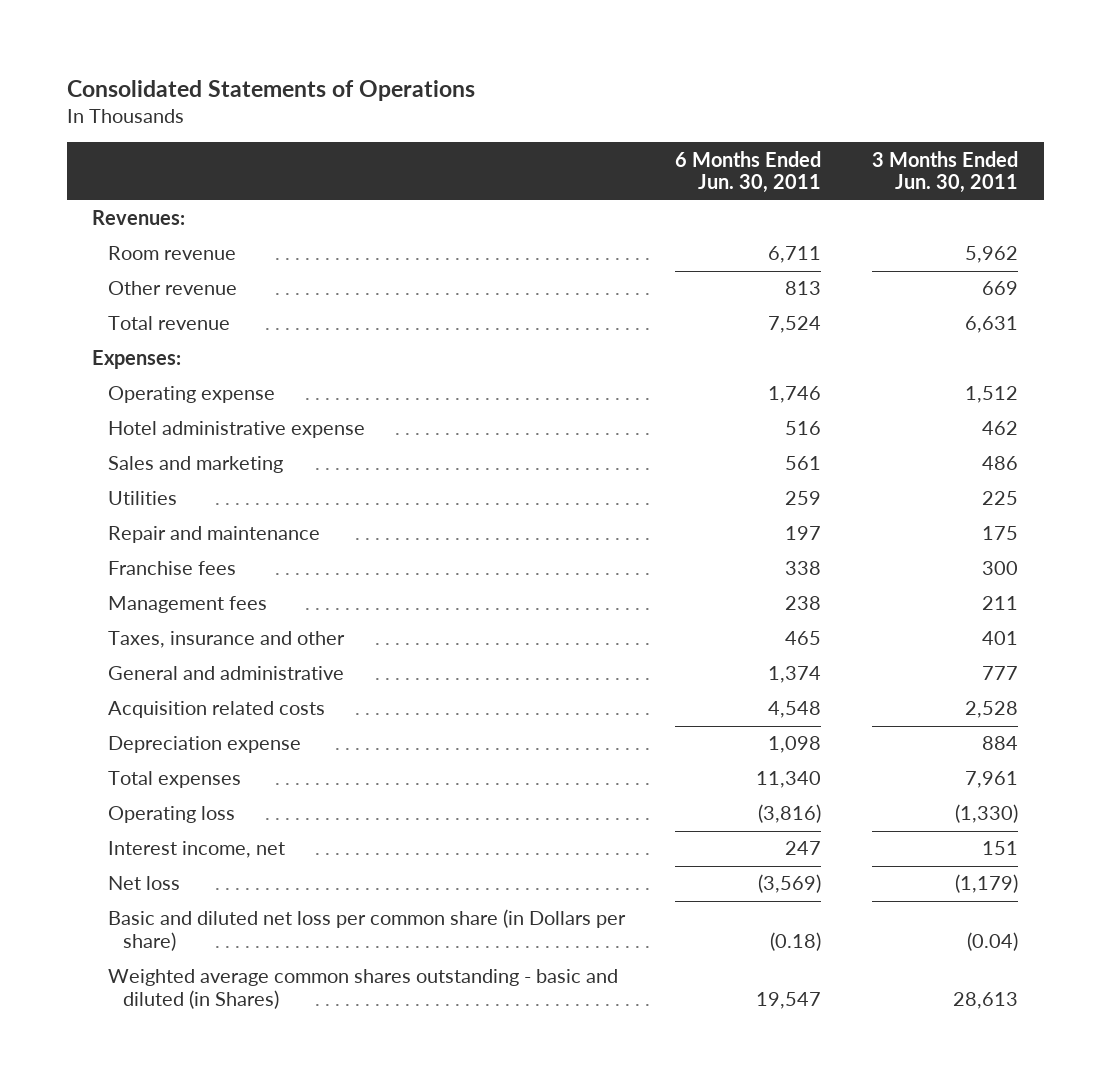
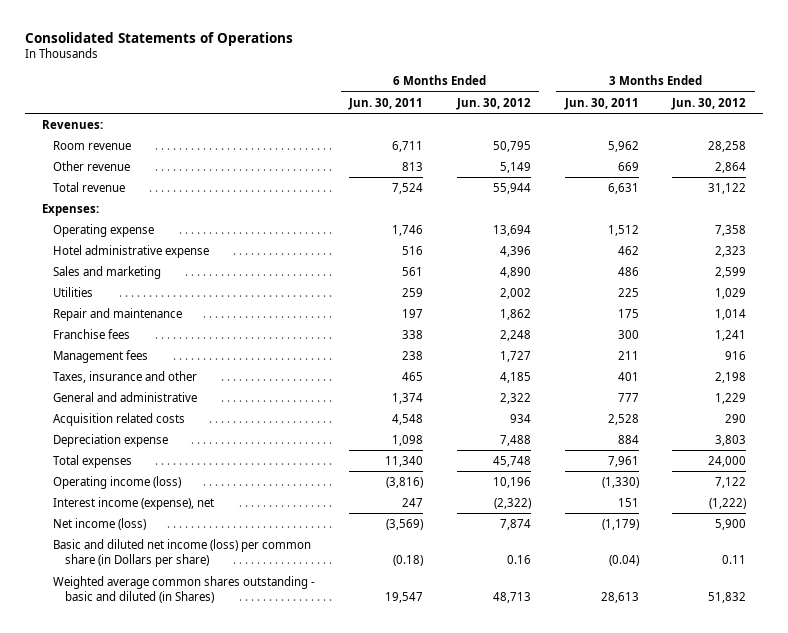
none -> [455,97,531,110] Jun. 30, 2012
none -> [671,97,747,110] Jun. 30, 2012
[107,806,235,824] Operating loss -> [53,475,182,489] Operating income (loss)
[107,841,285,859] Interest income, net -> [53,496,215,510] Interest income (expense), net
[107,876,180,891] Net loss -> [53,517,147,530] Net income (loss)
[107,909,626,952] Basic and diluted net loss per common share (in Dollars per share) -> [53,538,312,568] Basic and diluted net income (loss) per common share (in Dollars per share)

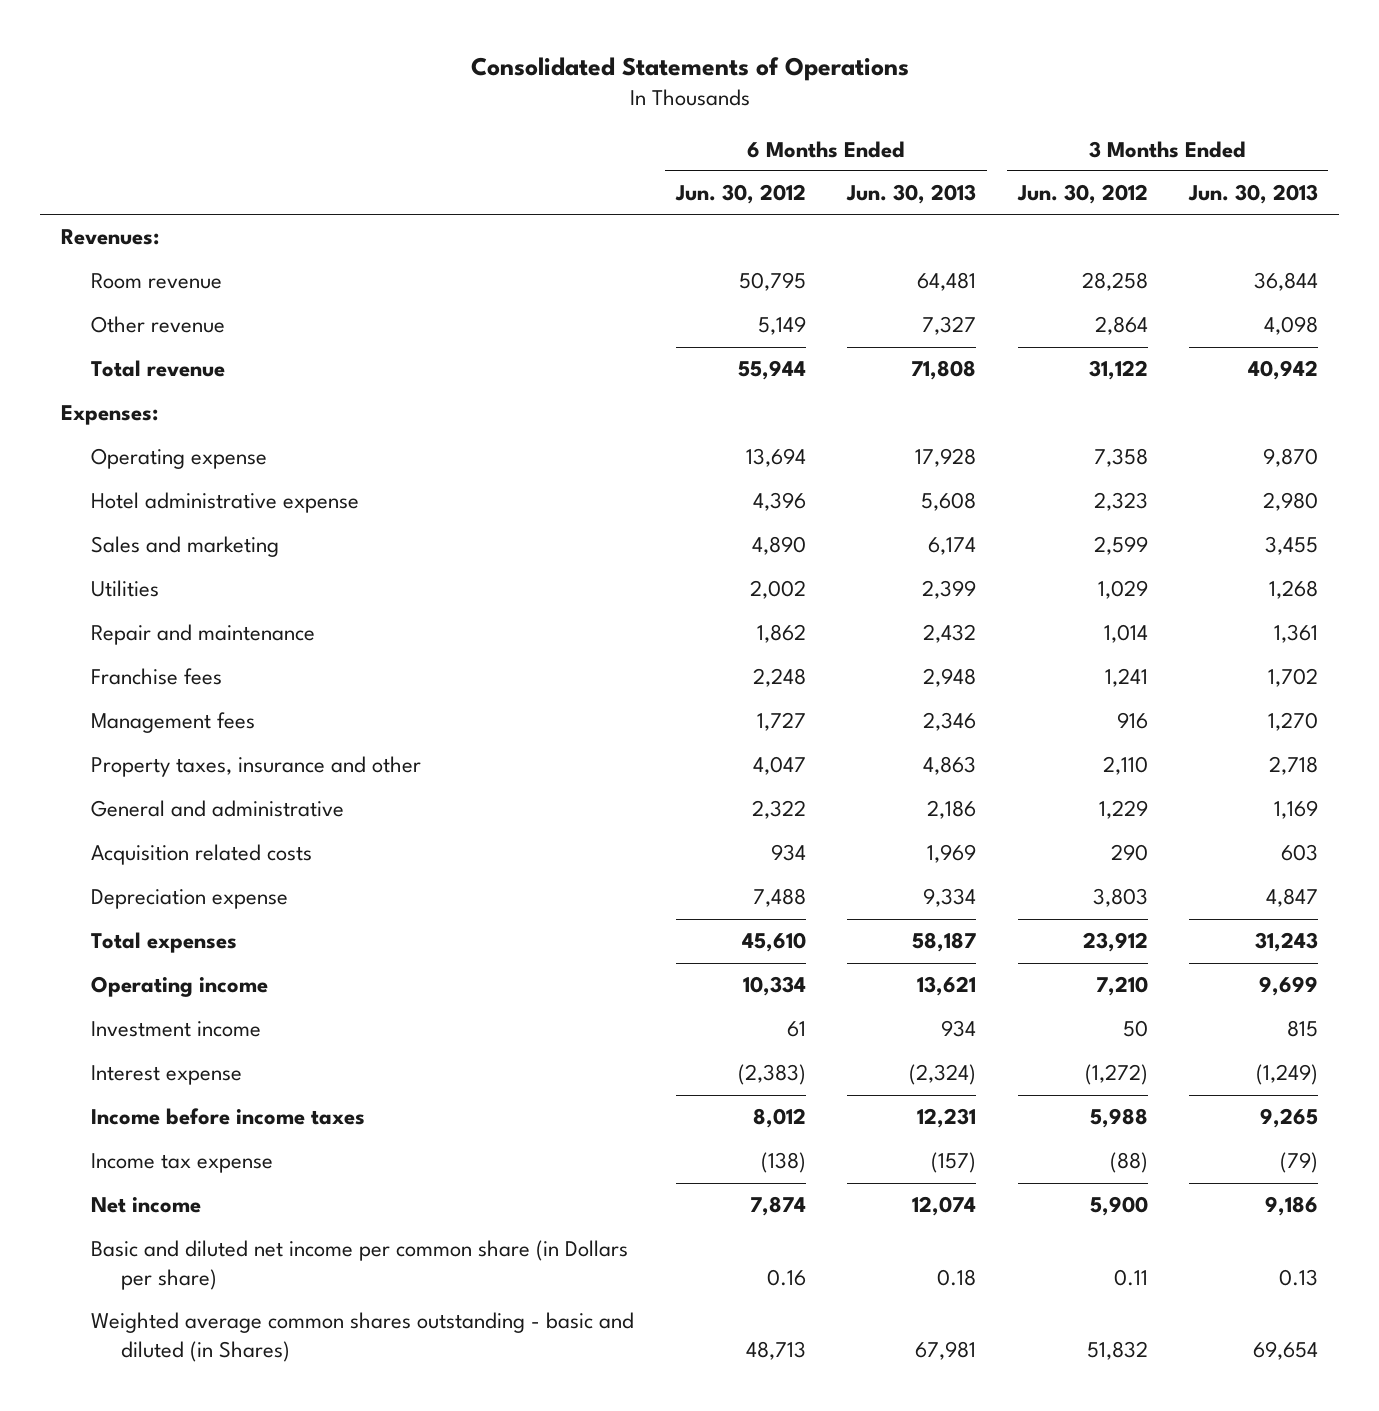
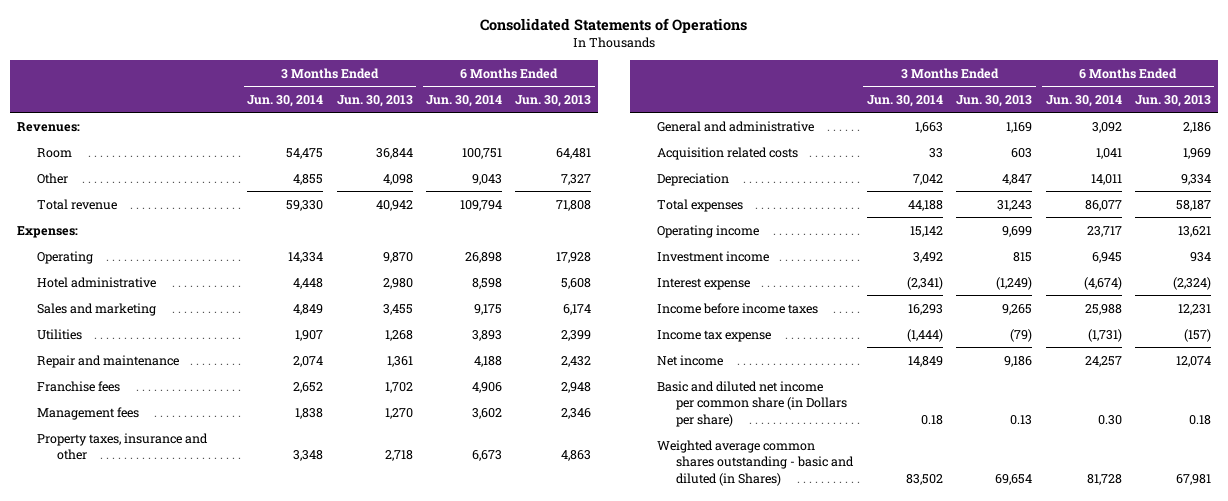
[674,184,806,205] Jun. 30, 2012 -> none
[1016,184,1148,205] Jun. 30, 2012 -> none
none -> [247,94,324,107] Jun. 30, 2014
none -> [426,94,503,107] Jun. 30, 2014
[91,273,223,290] Room revenue -> [36,147,72,158] Room
[91,316,226,334] Other revenue -> [36,172,68,184] Other
[91,448,268,470] Operating expense -> [36,250,93,264] Operating
[91,492,360,514] Hotel administrative expense -> [36,276,156,288] Hotel administrative
[91,889,289,910] Depreciation expense -> [656,172,729,186] Depreciation

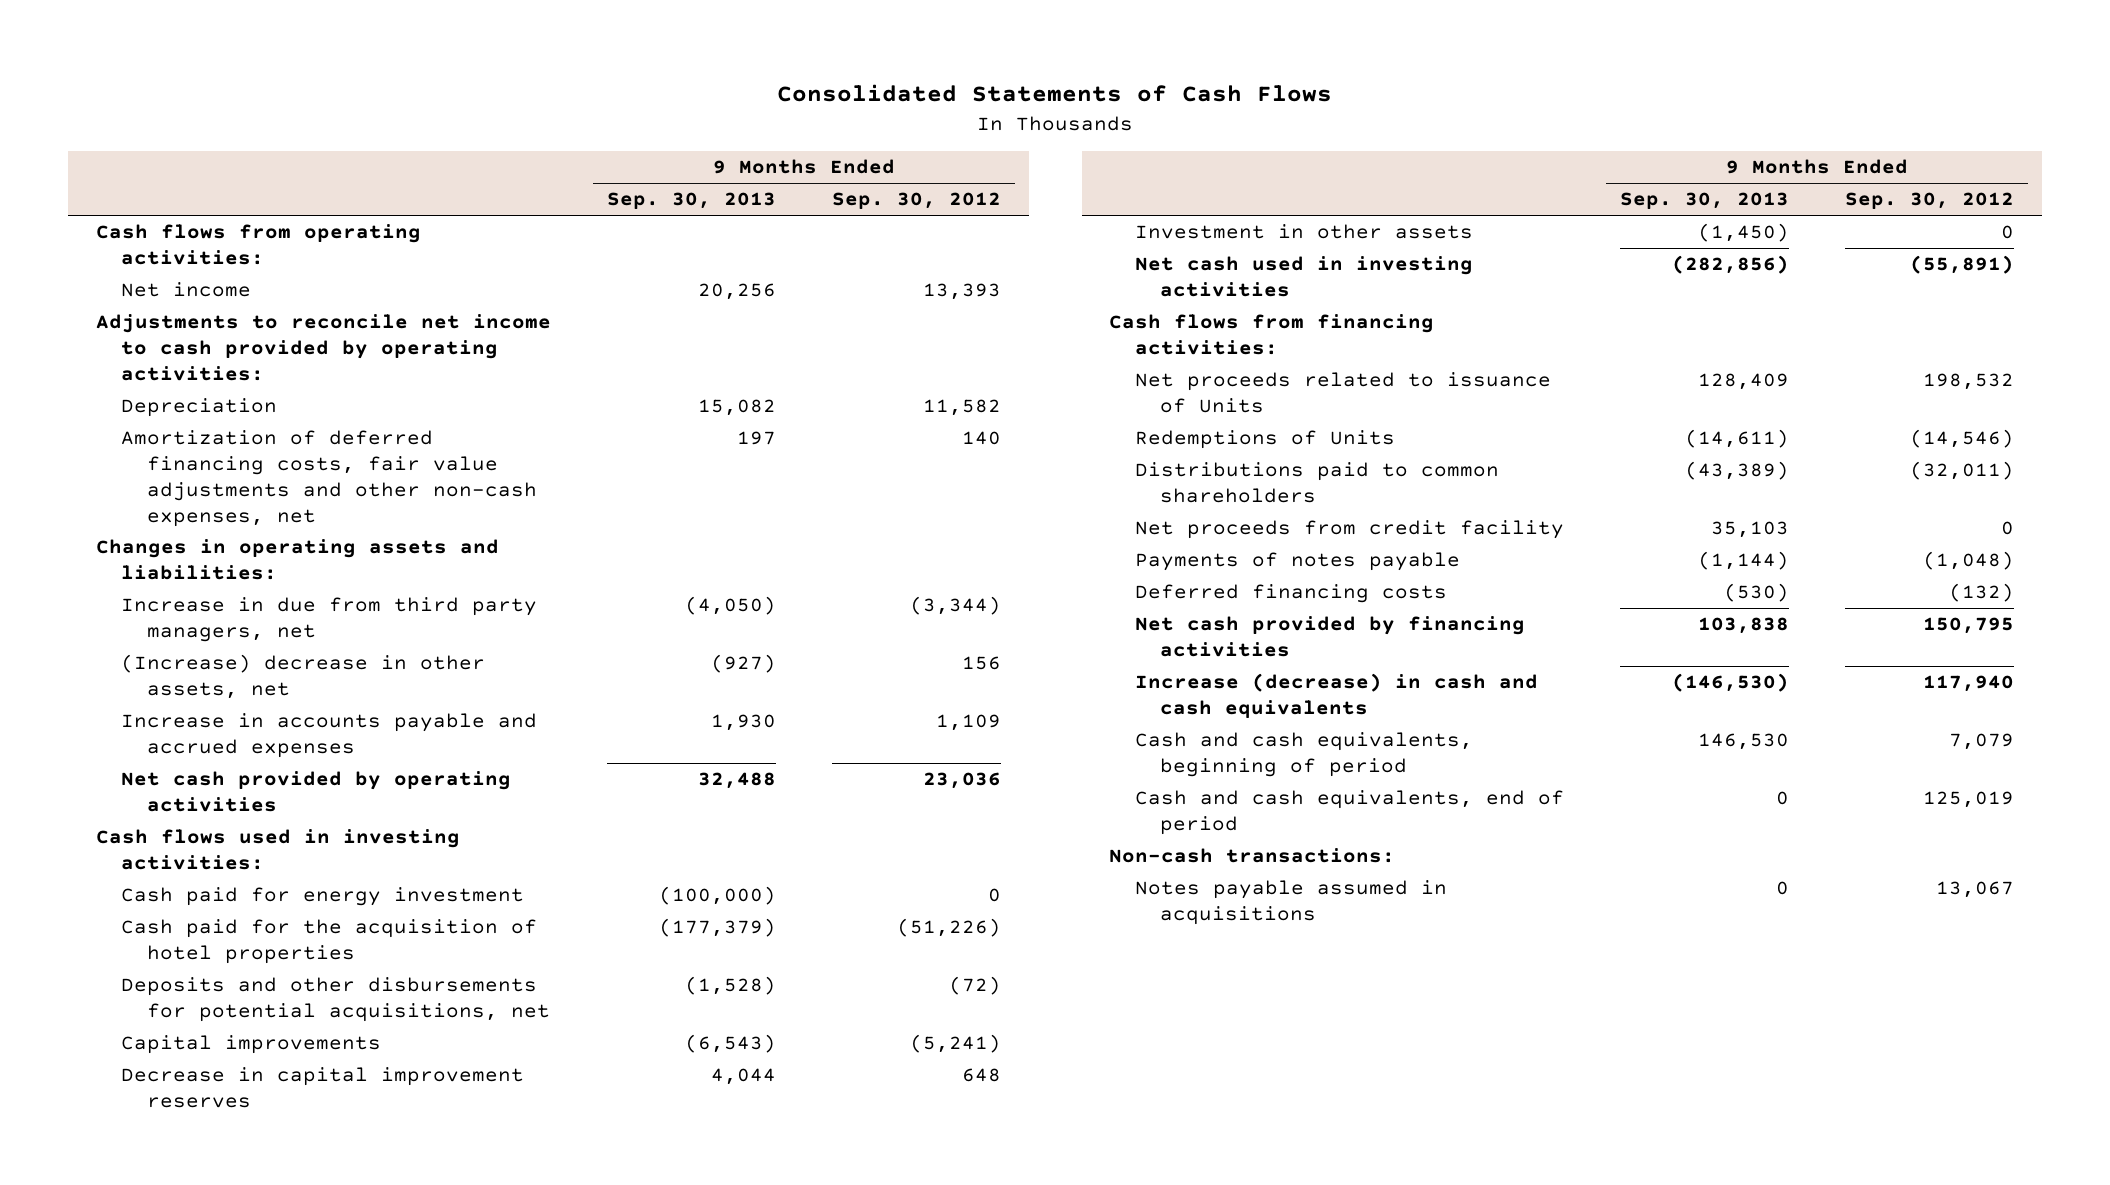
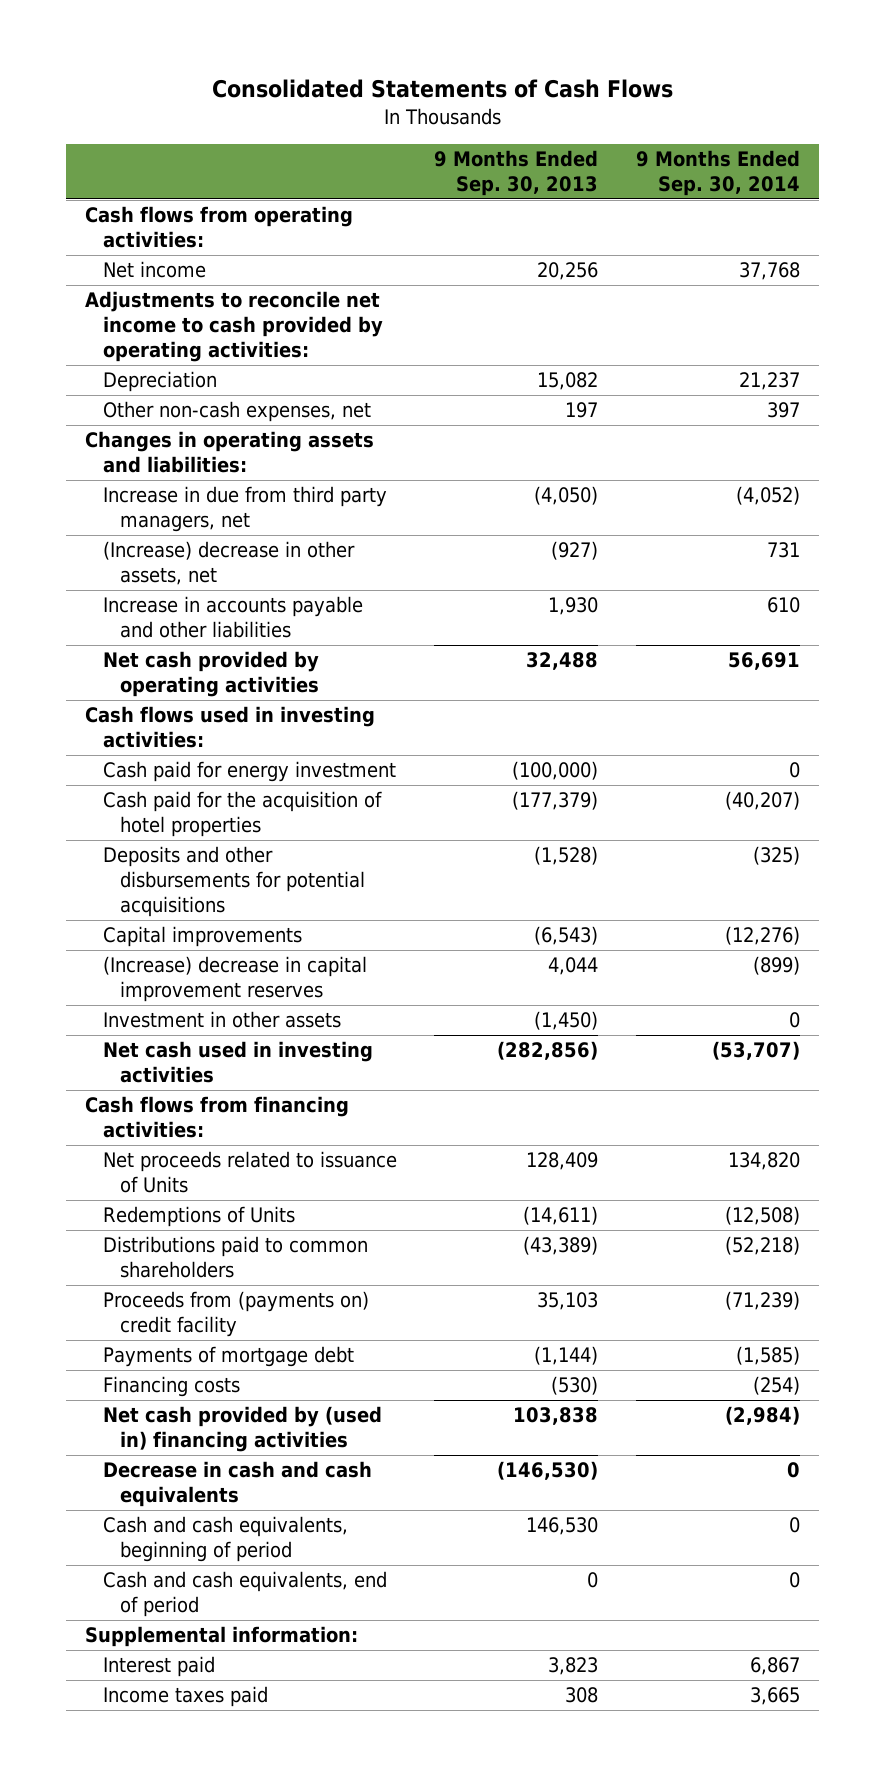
[831,192,1001,210] Sep. 30, 2012 -> none
none -> [636,150,801,196] 9 Months Ended Sep. 30, 2014
[121,430,537,527] Amortization of deferred financing costs, fair value adjustments and other non-cash expenses, net -> [102,401,371,423] Other non-cash expenses, net
[121,713,538,759] Increase in accounts payable and accrued expenses -> [102,596,363,639] Increase in accounts payable and other liabilities
[121,977,550,1023] Deposits and other disbursements for potential acquisitions, net -> [102,846,365,918] Deposits and other disbursements for potential acquisitions
[121,1067,525,1109] Decrease in capital improvement reserves -> [102,956,367,1003] (Increase) decrease in capital improvement reserves
[1134,520,1564,540] Net proceeds from credit facility -> [102,1291,369,1338] Proceeds from (payments on) credit facility
[1134,552,1460,572] Payments of notes payable -> [102,1346,354,1368] Payments of mortgage debt
[1134,584,1447,604] Deferred financing costs -> [102,1376,240,1398] Financing costs
[1134,616,1525,658] Net cash provided by financing activities -> [102,1406,382,1453] Net cash provided by (used in) financing activities
[1134,673,1538,719] Increase (decrease) in cash and cash equivalents -> [102,1461,372,1508] Decrease in cash and cash equivalents
[1109,848,1396,864] Non-cash transactions: -> none
[1134,880,1447,926] Notes payable assumed in acquisitions -> none
none -> [85,1626,359,1648] Supplemental information:
none -> [102,1656,215,1678] Interest paid
none -> [102,1686,268,1708] Income taxes paid

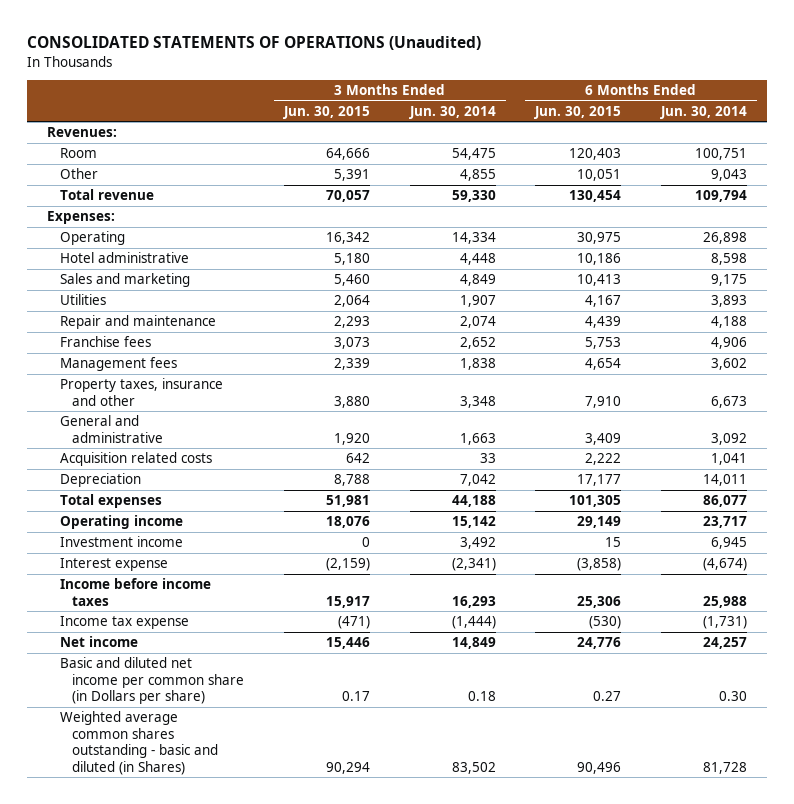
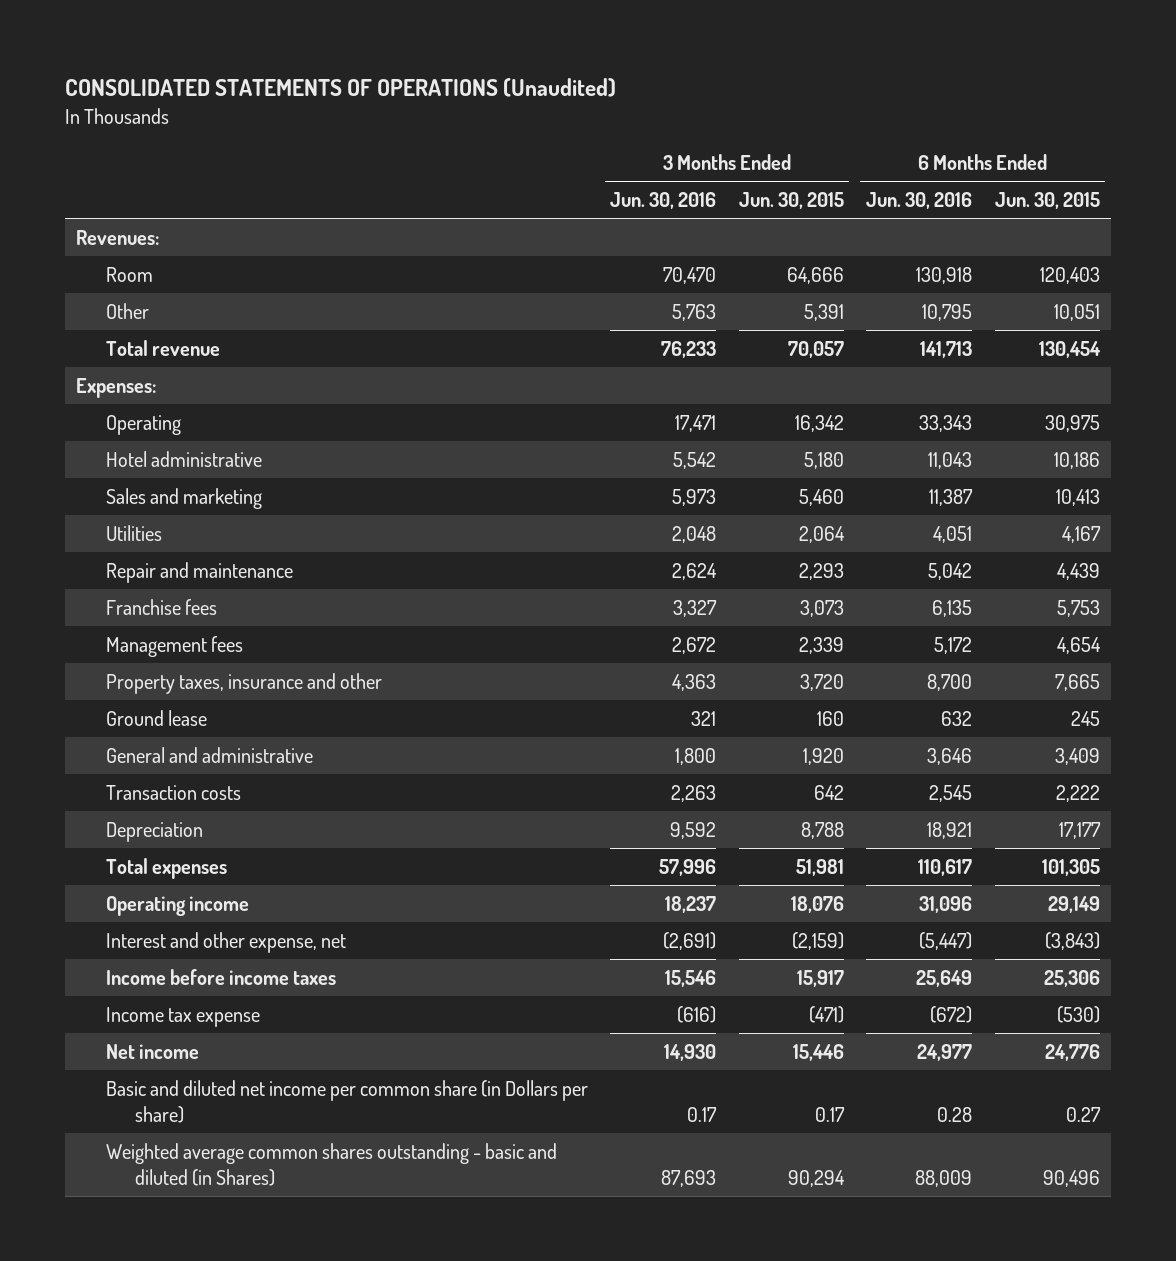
[408,105,496,119] Jun. 30, 2014 -> none
[660,105,748,119] Jun. 30, 2014 -> none
none -> [610,192,717,210] Jun. 30, 2016
none -> [866,192,973,210] Jun. 30, 2016
[333,395,370,408] 3,880 -> [799,673,844,691] 3,720
[585,395,622,408] 7,910 -> [1054,673,1100,691] 7,665
none -> [105,709,207,726] Ground lease
[59,452,212,467] Acquisition related costs -> [105,784,241,800] Transaction costs
[59,536,183,548] Investment income -> none
[59,558,168,572] Interest expense -> none
none -> [105,931,346,953] Interest and other expense, net

